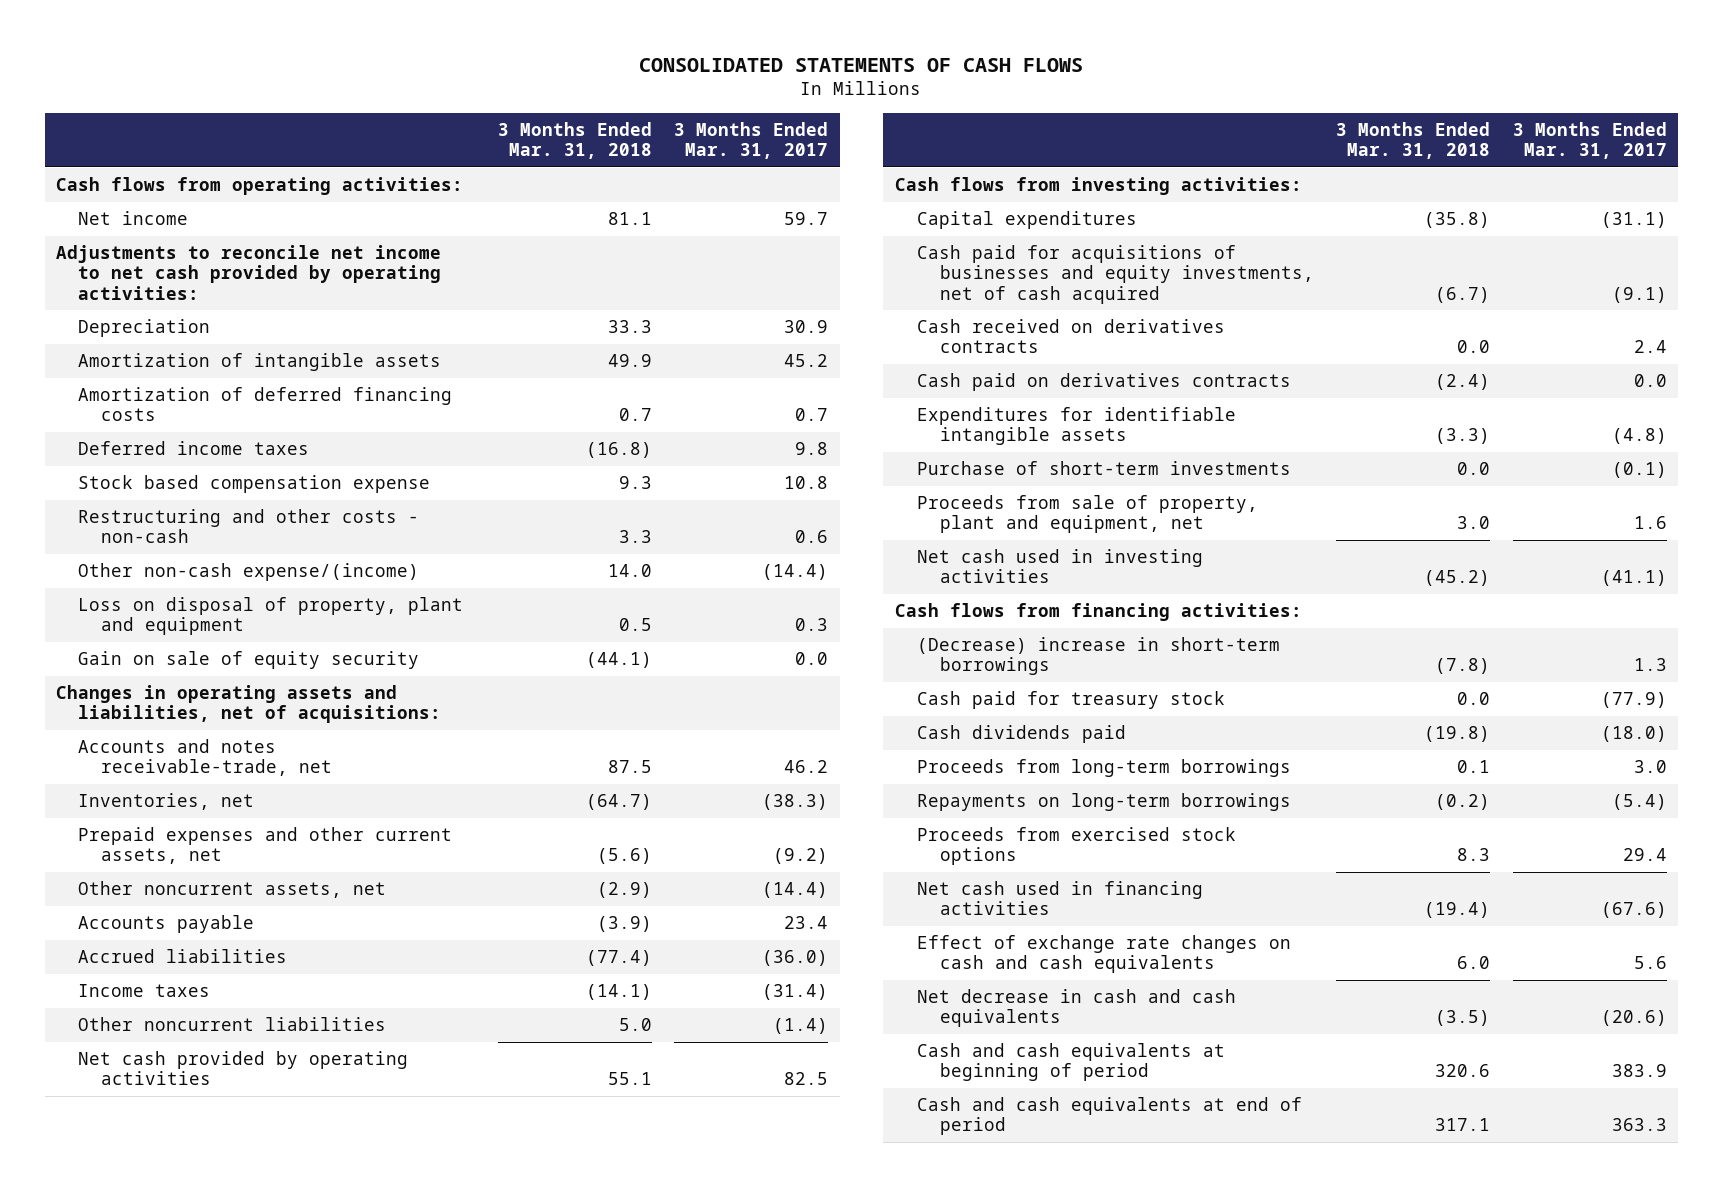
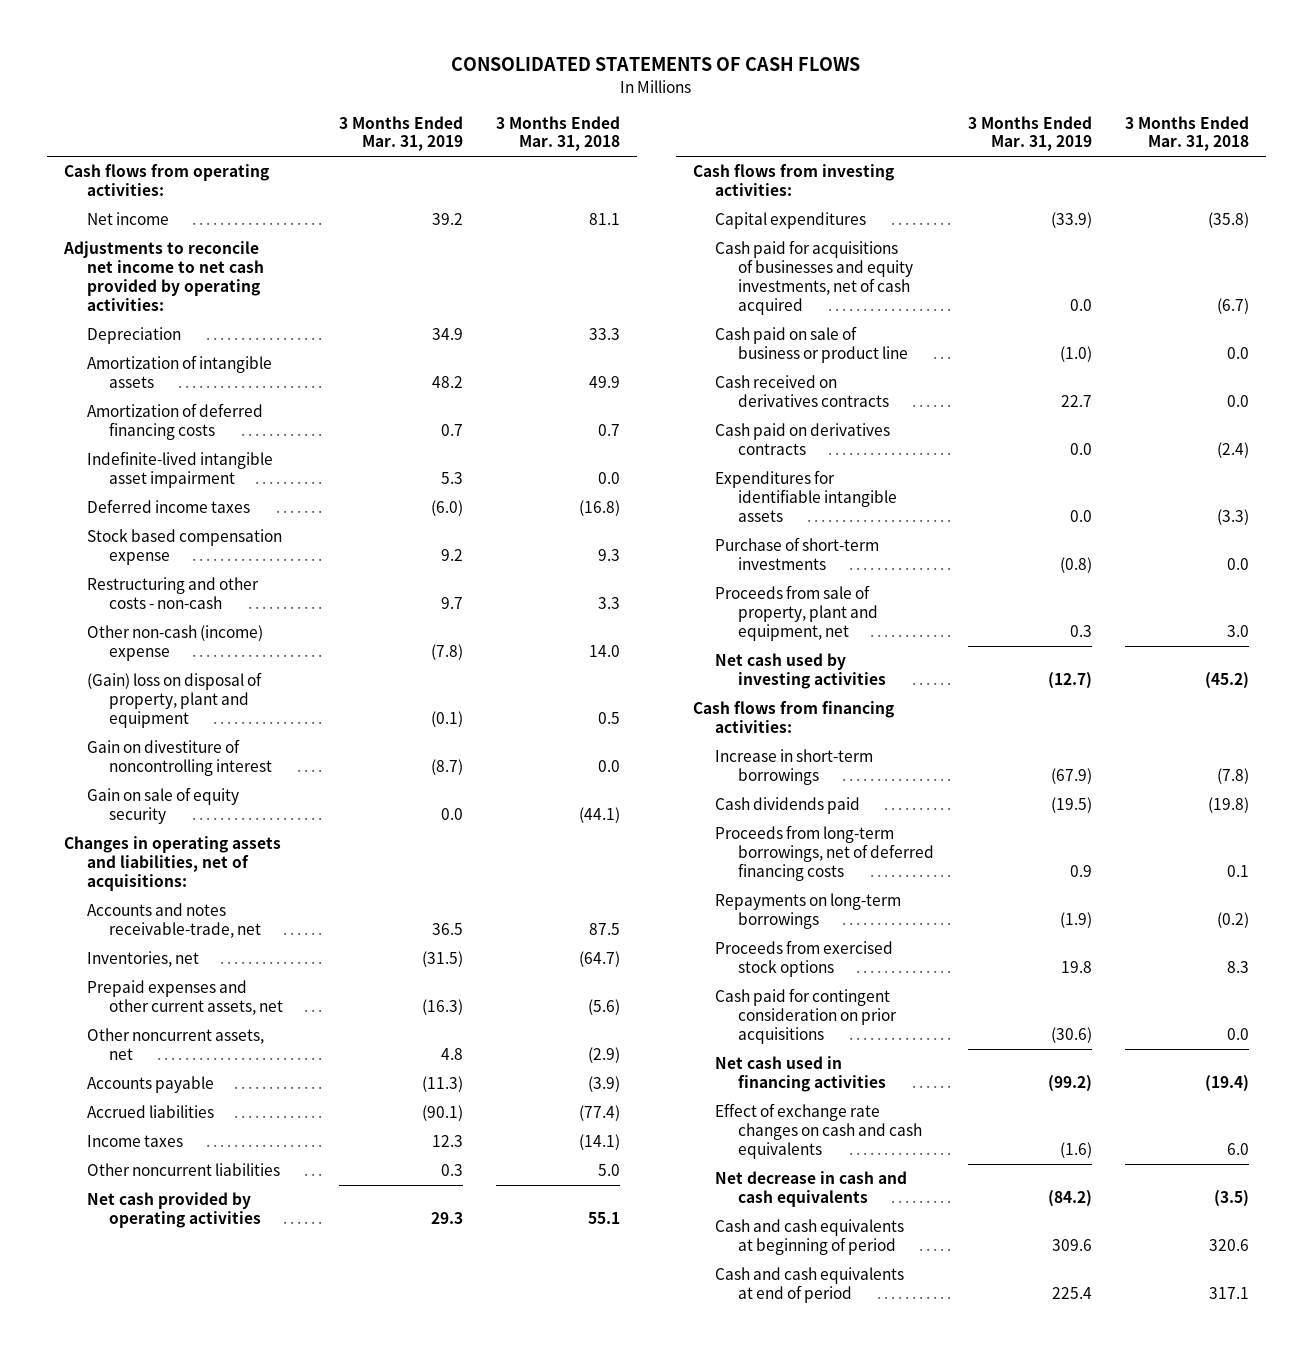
[674,121,829,160] 3 Months Ended Mar. 31, 2017 -> none
none -> [338,115,463,152] 3 Months Ended Mar. 31, 2019
none -> [86,451,273,489] Indefinite-lived intangible asset impairment
[78,563,420,582] Other non-cash expense/(income) -> [86,625,263,662] Other non-cash (income) expense
[78,597,464,636] Loss on disposal of property, plant and equipment -> [86,672,262,728] (Gain) loss on disposal of property, plant and equipment
none -> [86,739,273,777] Gain on divestiture of noncontrolling interest
none -> [715,326,909,364] Cash paid on sale of business or product line
[917,549,1204,584] Net cash used in investing activities -> [715,653,887,690] Net cash used by investing activities
[917,691,1226,710] Cash paid for treasury stock -> none
[917,637,1281,676] (Decrease) increase in short-term borrowings -> [715,749,874,786] Increase in short-term borrowings
[917,759,1292,778] Proceeds from long-term borrowings -> [715,825,935,881] Proceeds from long-term borrowings, net of deferred financing costs
none -> [715,988,898,1044] Cash paid for contingent consideration on prior acquisitions

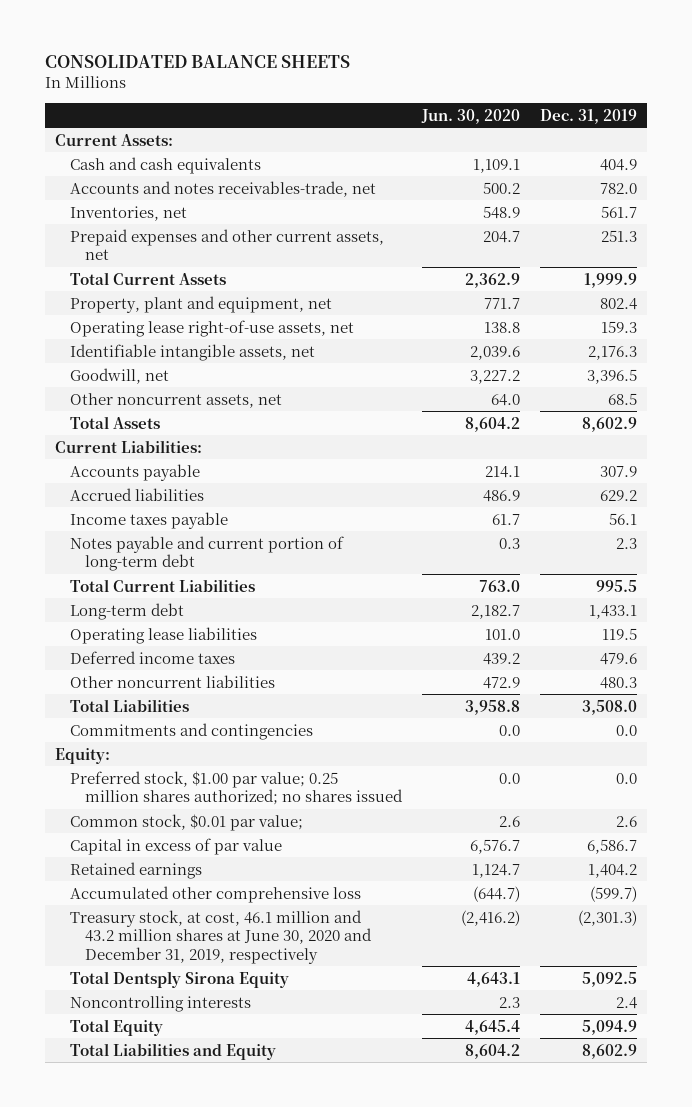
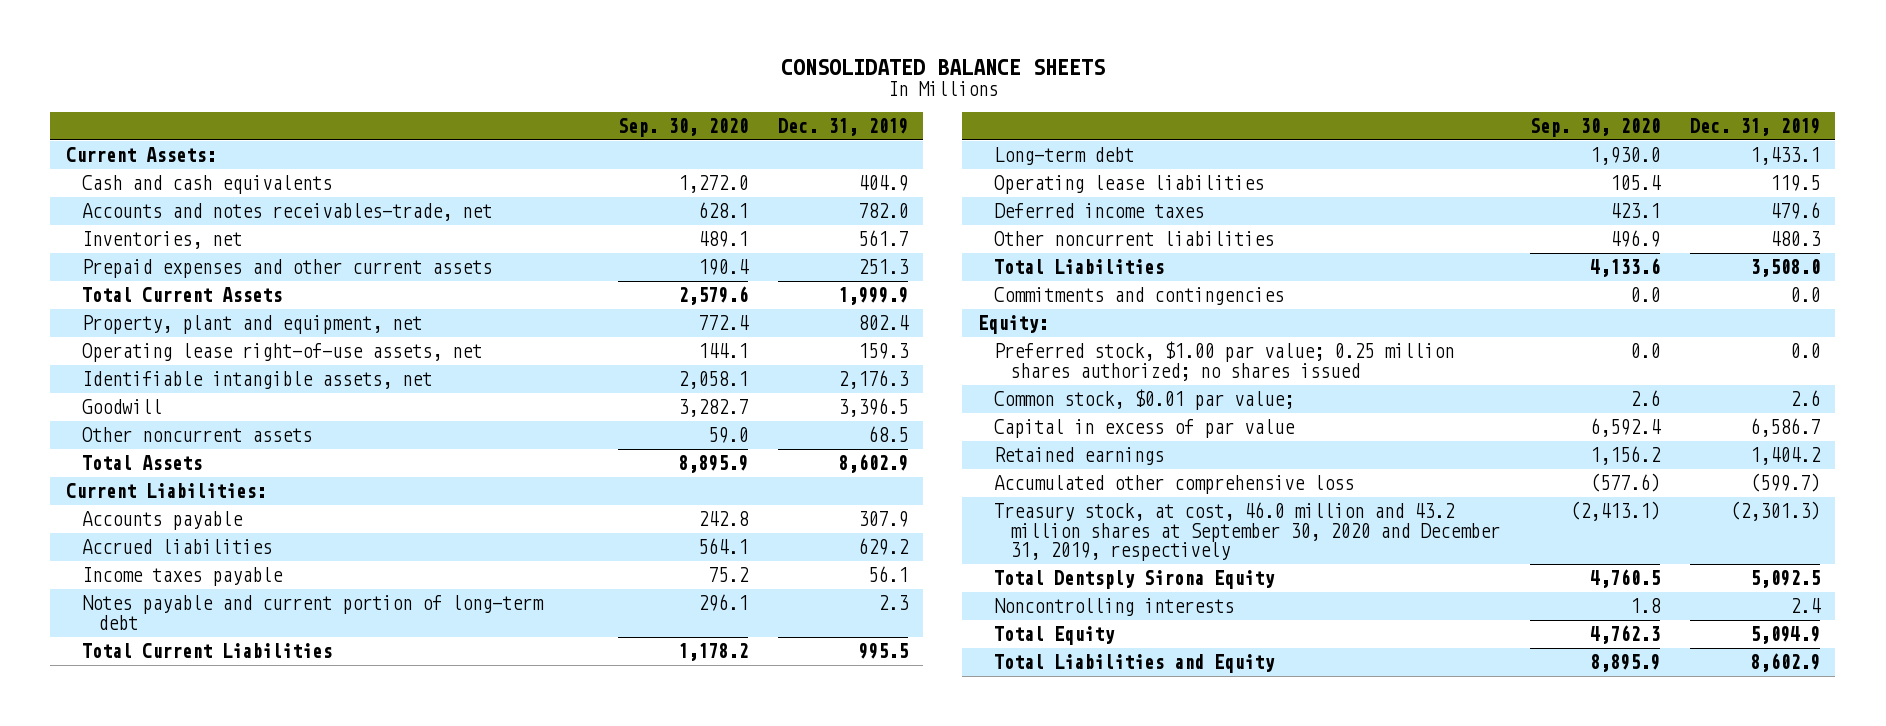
[421,108,521,124] Jun. 30, 2020 -> none
none -> [617,118,748,138] Sep. 30, 2020
[70,228,385,261] Prepaid expenses and other current assets, net -> [81,259,492,279] Prepaid expenses and other current assets
[70,367,170,384] Goodwill, net -> [81,399,162,415] Goodwill
[70,392,283,408] Other noncurrent assets, net -> [81,427,312,443] Other noncurrent assets
[70,909,373,964] Treasury stock, at cost, 46.1 million and 43.2 million shares at June 30, 2020 and December 31, 2019, respectively -> [993,502,1500,562] Treasury stock, at cost, 46.0 million and 43.2 million shares at September 30, 2020 and December 31, 2019, respectively

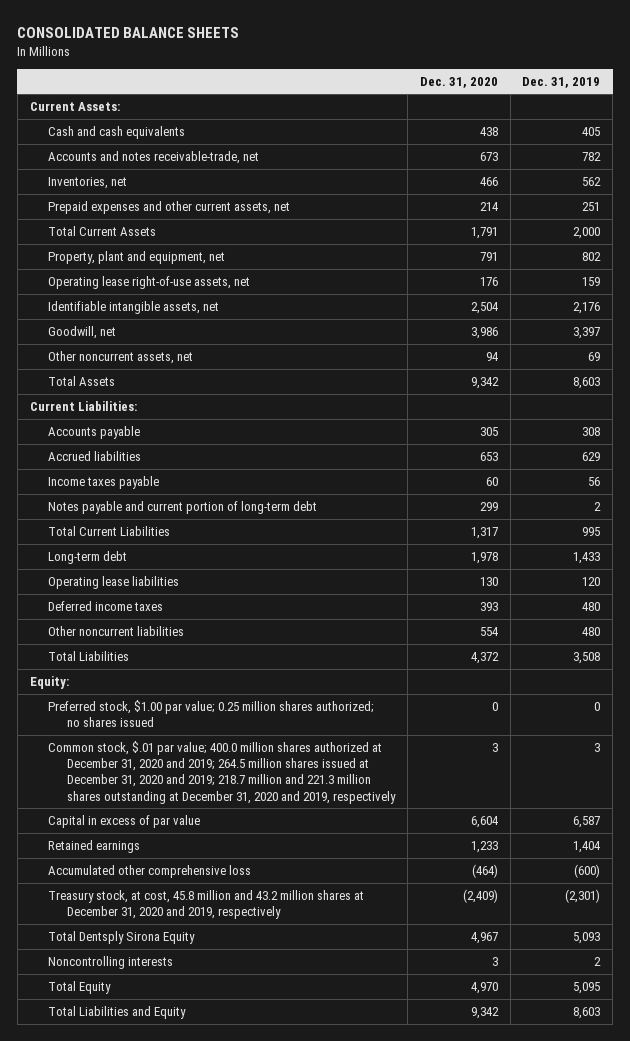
[617,118,748,138] Sep. 30, 2020 -> none
none -> [419,76,498,88] Dec. 31, 2020
[858,175,909,192] 404.9 -> [582,127,601,137] 405
[81,203,492,222] Accounts and notes receivables-trade, net -> [48,151,260,165] Accounts and notes receivable-trade, net
[858,203,909,219] 782.0 -> [582,152,602,162] 782
[858,230,909,247] 561.7 -> [582,177,602,187] 562
[81,259,492,279] Prepaid expenses and other current assets -> [48,201,291,215] Prepaid expenses and other current assets, net
[858,259,910,275] 251.3 -> [582,202,601,212] 251
[838,287,909,306] 1,999.9 -> [573,227,601,240] 2,000
[858,315,910,331] 802.4 -> [582,252,602,262] 802
[858,343,910,360] 159.3 -> [582,277,601,287] 159
[838,370,910,390] 2,176.3 -> [573,302,601,315] 2,176
[81,399,162,415] Goodwill -> [48,326,117,340] Goodwill, net
[838,398,909,418] 3,396.5 -> [573,327,601,340] 3,397
[81,427,312,443] Other noncurrent assets -> [48,351,194,365] Other noncurrent assets, net
[868,426,909,443] 68.5 -> [588,352,601,362] 69
[838,454,909,474] 8,602.9 -> [573,377,601,390] 8,603
[993,287,1284,306] Commitments and contingencies -> none
[858,511,909,528] 307.9 -> [582,427,601,437] 308
[858,538,910,556] 629.2 -> [582,452,601,462] 629
[868,566,909,583] 56.1 -> [588,477,601,487] 56
[878,595,910,611] 2.3 -> [594,502,602,512] 2
[858,643,909,660] 995.5 -> [582,527,601,537] 995
[1750,147,1821,166] 1,433.1 -> [573,552,601,565] 1,433
[1770,175,1821,192] 119.5 -> [582,577,601,587] 120
[1770,202,1821,220] 479.6 -> [582,602,601,612] 480
[1770,231,1822,247] 480.3 -> [582,627,601,637] 480
[1750,259,1821,278] 3,508.0 -> [573,652,601,665] 3,508
[1790,343,1821,359] 0.0 -> [594,702,601,712] 0
[993,389,1294,411] Common stock, $0.01 par value; -> [48,741,397,804] Common stock, $.01 par value; 400.0 million shares authorized at December 31, 2020 and 2019; 264.5 million shares issued at December 31, 2020 and 2019; 218.7 million and 221.3 million shares outstanding at December 31, 2020 and 2019, respectively
[1790,390,1821,407] 2.6 -> [594,743,601,753] 3
[1750,418,1821,438] 6,586.7 -> [573,816,601,829] 6,587
[1750,447,1822,466] 1,404.2 -> [573,841,602,854] 1,404
[1750,473,1821,493] (599.7) -> [574,864,601,879] (600)
[993,502,1500,562] Treasury stock, at cost, 46.0 million and 43.2 million shares at September 30, 2020 and December 31, 2019, respectively -> [48,890,365,920] Treasury stock, at cost, 45.8 million and 43.2 million shares at December 31, 2020 and 2019, respectively
[1730,501,1821,522] (2,301.3) -> [565,889,601,904] (2,301)
[1750,570,1821,589] 5,092.5 -> [573,932,601,945] 5,093
[1790,598,1822,614] 2.4 -> [594,957,602,967] 2
[1750,626,1821,645] 5,094.9 -> [573,982,601,995] 5,095
[1750,653,1821,673] 8,602.9 -> [573,1007,601,1020] 8,603

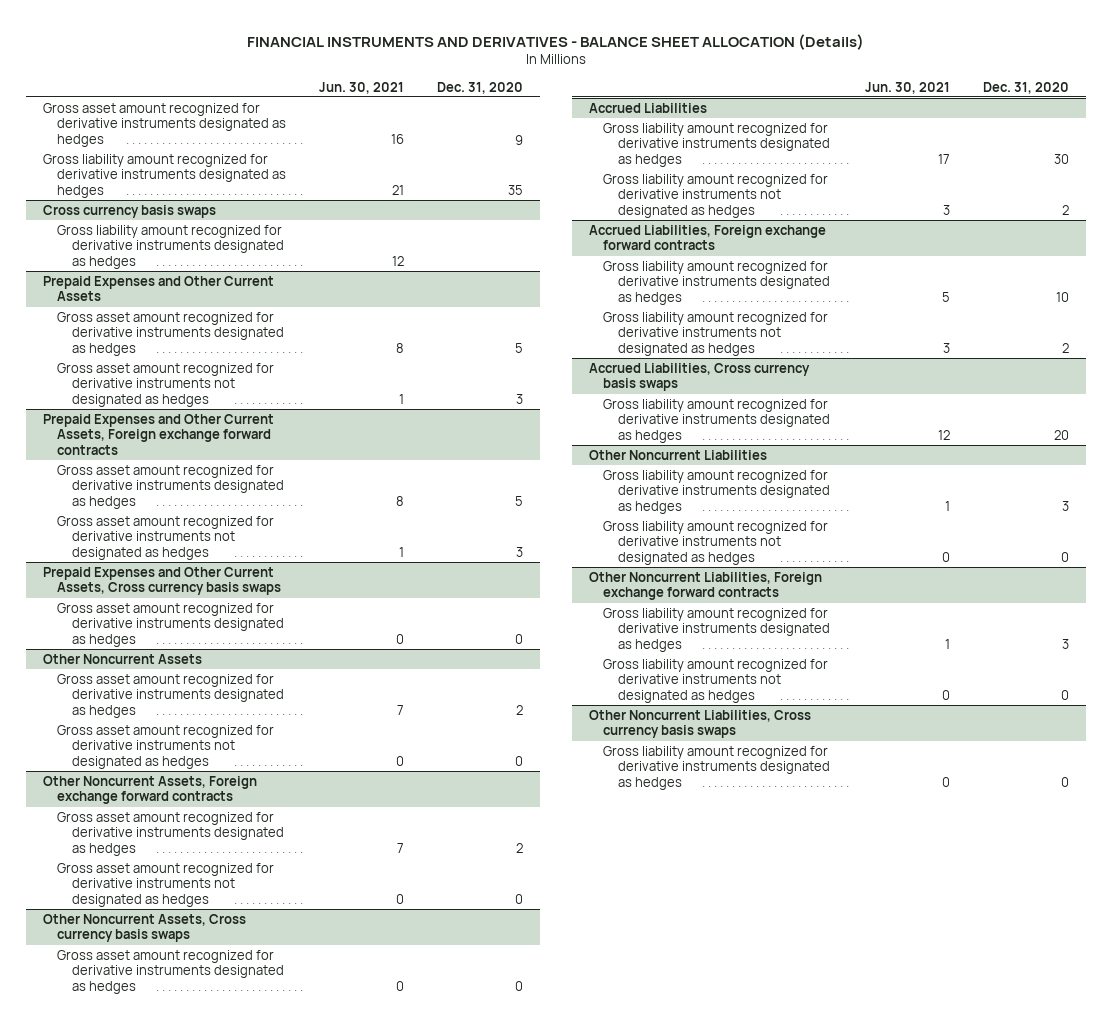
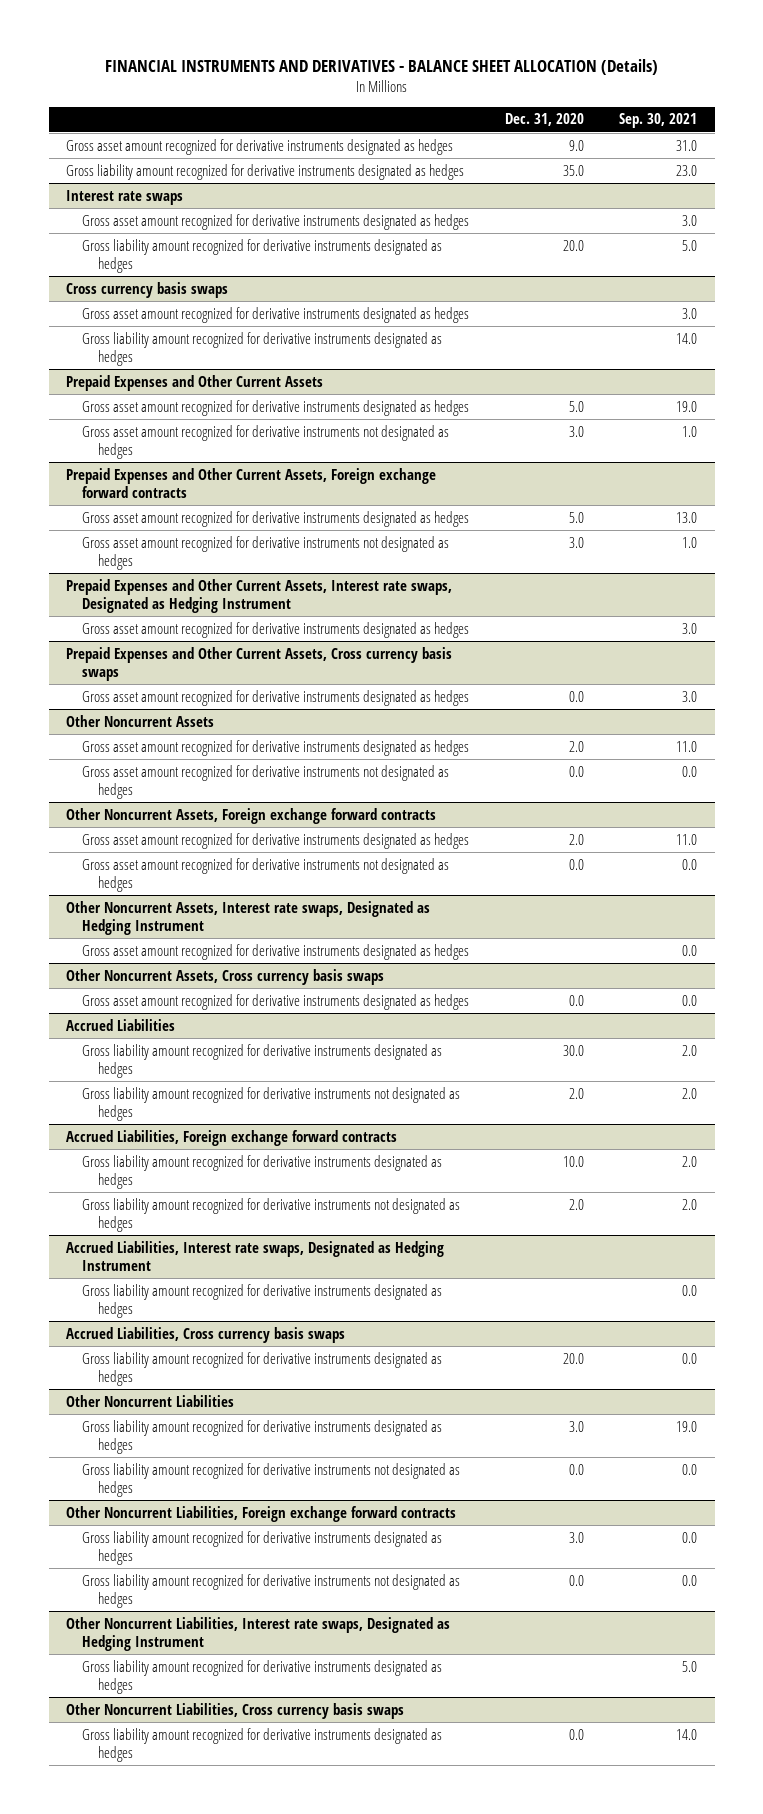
[319,81,405,94] Jun. 30, 2021 -> none
none -> [619,113,698,129] Sep. 30, 2021
[515,135,524,146] 9 -> [568,139,584,151] 9.0
[508,185,524,196] 35 -> [562,164,584,176] 35.0
none -> [66,189,184,205] Interest rate swaps
none -> [82,213,470,230] Gross asset amount recognized for derivative instruments designated as hedges
none -> [82,238,443,274] Gross liability amount recognized for derivative instruments designated as hedges
none -> [82,306,470,323] Gross asset amount recognized for derivative instruments designated as hedges
[515,343,524,354] 5 -> [568,400,584,412] 5.0
[516,394,524,405] 3 -> [568,425,584,437] 3.0
[515,496,524,507] 5 -> [568,511,584,523] 5.0
[516,547,524,558] 3 -> [568,536,584,548] 3.0
none -> [66,578,453,614] Prepaid Expenses and Other Current Assets, Interest rate swaps, Designated as Hedging Instrument
none -> [82,621,470,638] Gross asset amount recognized for derivative instruments designated as hedges
[515,634,524,645] 0 -> [568,690,584,702] 0.0
[516,705,524,716] 2 -> [568,740,584,752] 2.0
[515,756,524,767] 0 -> [568,765,584,777] 0.0
[516,843,524,854] 2 -> [568,833,584,845] 2.0
[515,894,524,905] 0 -> [568,858,584,870] 0.0
none -> [66,900,431,936] Other Noncurrent Assets, Interest rate swaps, Designated as Hedging Instrument
none -> [82,943,470,960] Gross asset amount recognized for derivative instruments designated as hedges
[515,981,524,992] 0 -> [568,994,584,1006] 0.0
[1054,154,1070,165] 30 -> [562,1044,584,1056] 30.0
[1062,205,1070,216] 2 -> [568,1087,584,1099] 2.0
[1056,292,1070,303] 10 -> [562,1155,584,1167] 10.0
[1062,343,1070,354] 2 -> [568,1198,584,1210] 2.0
none -> [66,1240,445,1272] Accrued Liabilities, Interest rate swaps, Designated as Hedging Instrument
none -> [82,1283,443,1319] Gross liability amount recognized for derivative instruments designated as hedges
[1054,430,1070,441] 20 -> [562,1352,584,1364] 20.0
[1062,501,1070,512] 3 -> [568,1420,584,1432] 3.0
[1061,552,1070,563] 0 -> [568,1463,584,1475] 0.0
[1062,639,1070,650] 3 -> [568,1531,584,1543] 3.0
[1061,690,1070,701] 0 -> [568,1574,584,1586] 0.0
none -> [66,1616,451,1652] Other Noncurrent Liabilities, Interest rate swaps, Designated as Hedging Instrument
none -> [82,1659,443,1695] Gross liability amount recognized for derivative instruments designated as hedges
[1061,777,1070,788] 0 -> [568,1728,584,1740] 0.0

